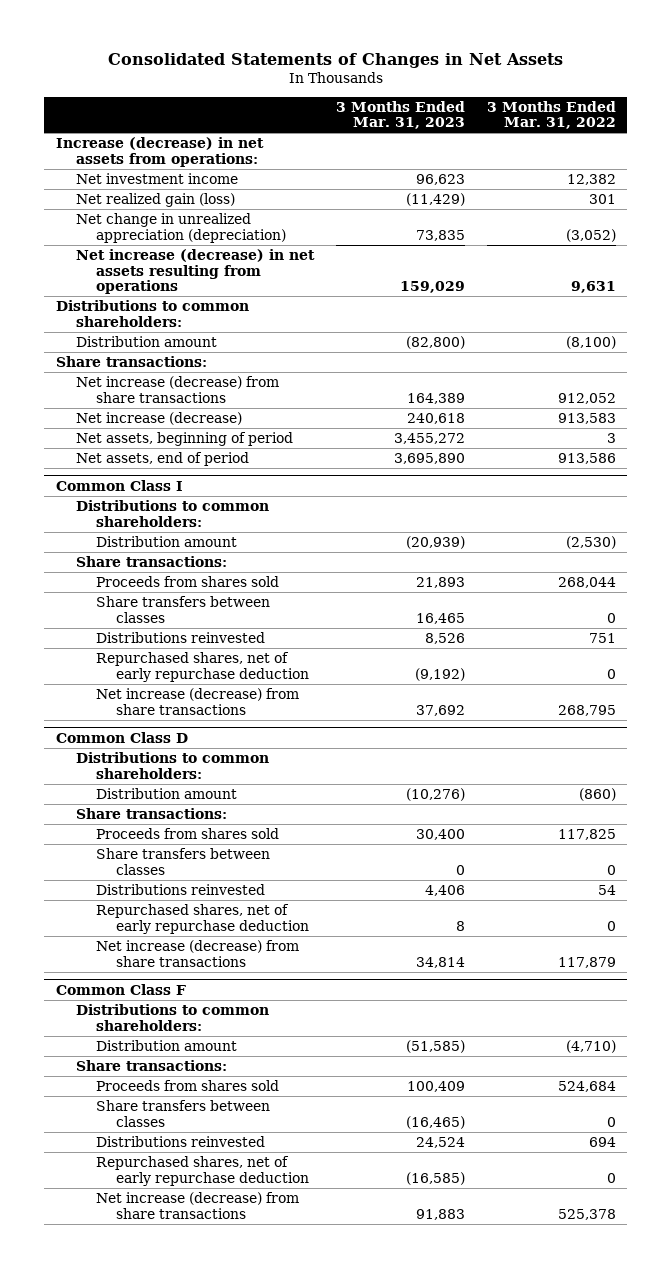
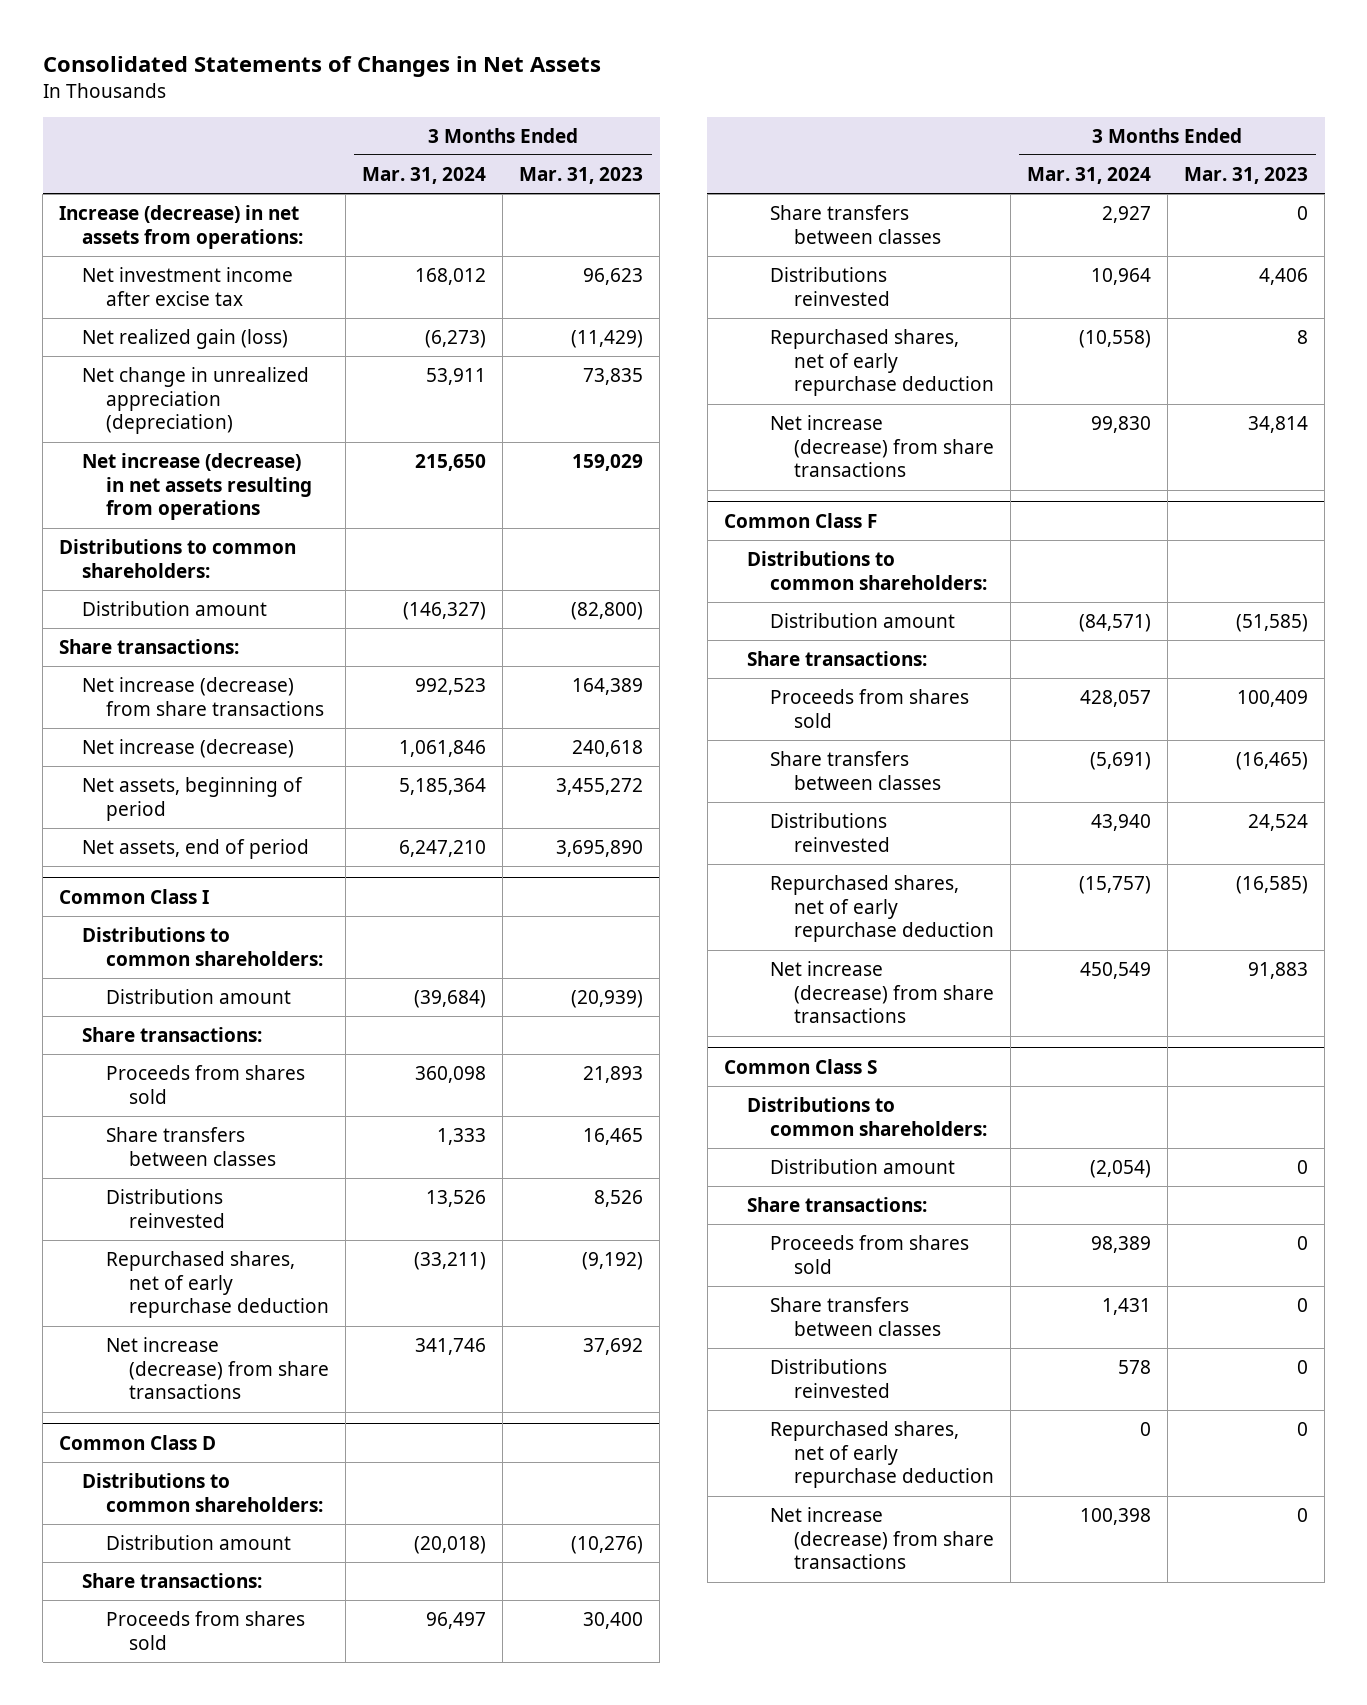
[486,100,616,130] 3 Months Ended Mar. 31, 2022 -> none
none -> [362,166,487,184] Mar. 31, 2024
[75,173,238,185] Net investment income -> [82,266,294,306] Net investment income after excise tax
none -> [723,1058,877,1074] Common Class S
none -> [747,1096,988,1136] Distributions to common shareholders:
none -> [770,1158,956,1174] Distribution amount
none -> [747,1196,928,1212] Share transactions:
none -> [770,1234,970,1274] Proceeds from shares sold
none -> [770,1296,941,1336] Share transfers between classes
none -> [770,1358,890,1398] Distributions reinvested
none -> [770,1420,994,1489] Repurchased shares, net of early repurchase deduction
none -> [770,1506,994,1570] Net increase (decrease) from share transactions

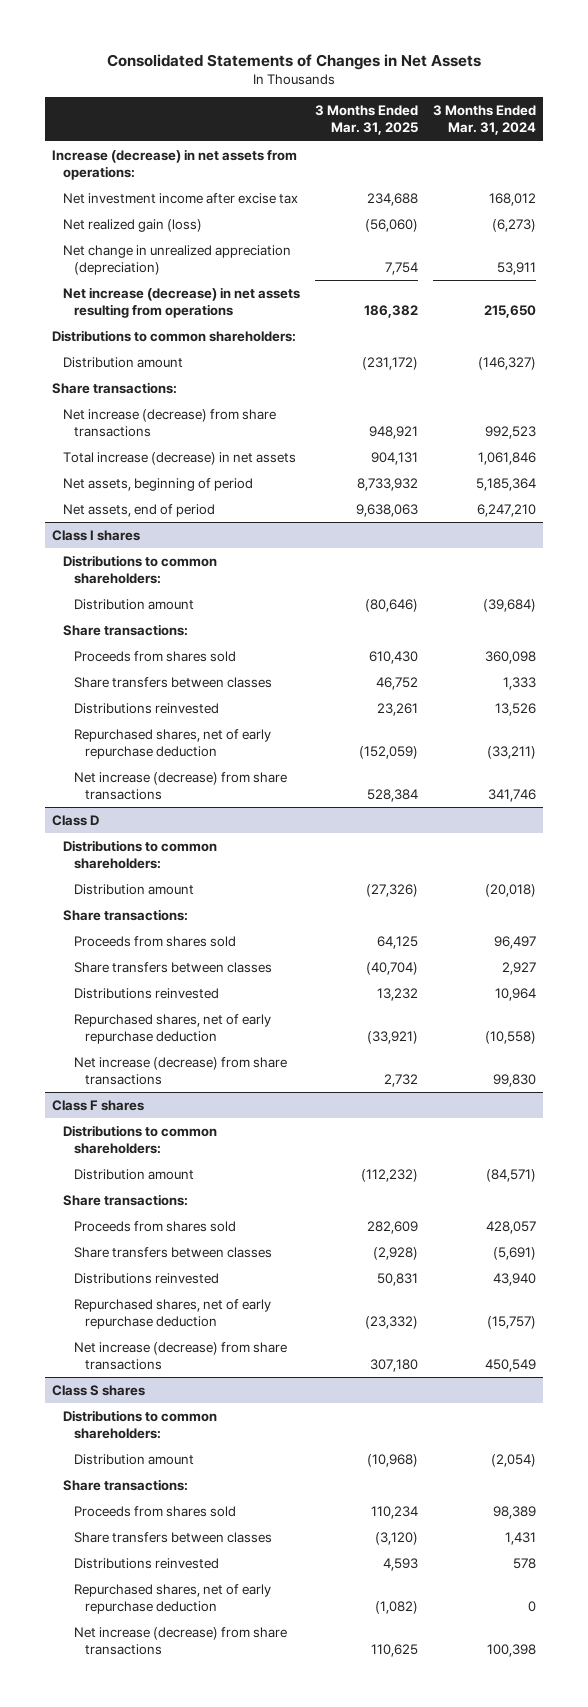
[519,166,644,184] Mar. 31, 2023 -> none
none -> [315,105,419,136] 3 Months Ended Mar. 31, 2025
[82,738,295,758] Net increase (decrease) -> [63,451,297,465] Total increase (decrease) in net assets
[59,888,210,904] Common Class I -> [52,529,141,541] Class I shares
[59,1434,217,1450] Common Class D -> [52,814,100,826] Class D
[723,512,877,528] Common Class F -> [52,1099,145,1111] Class F shares
[723,1058,877,1074] Common Class S -> [52,1384,146,1396] Class S shares

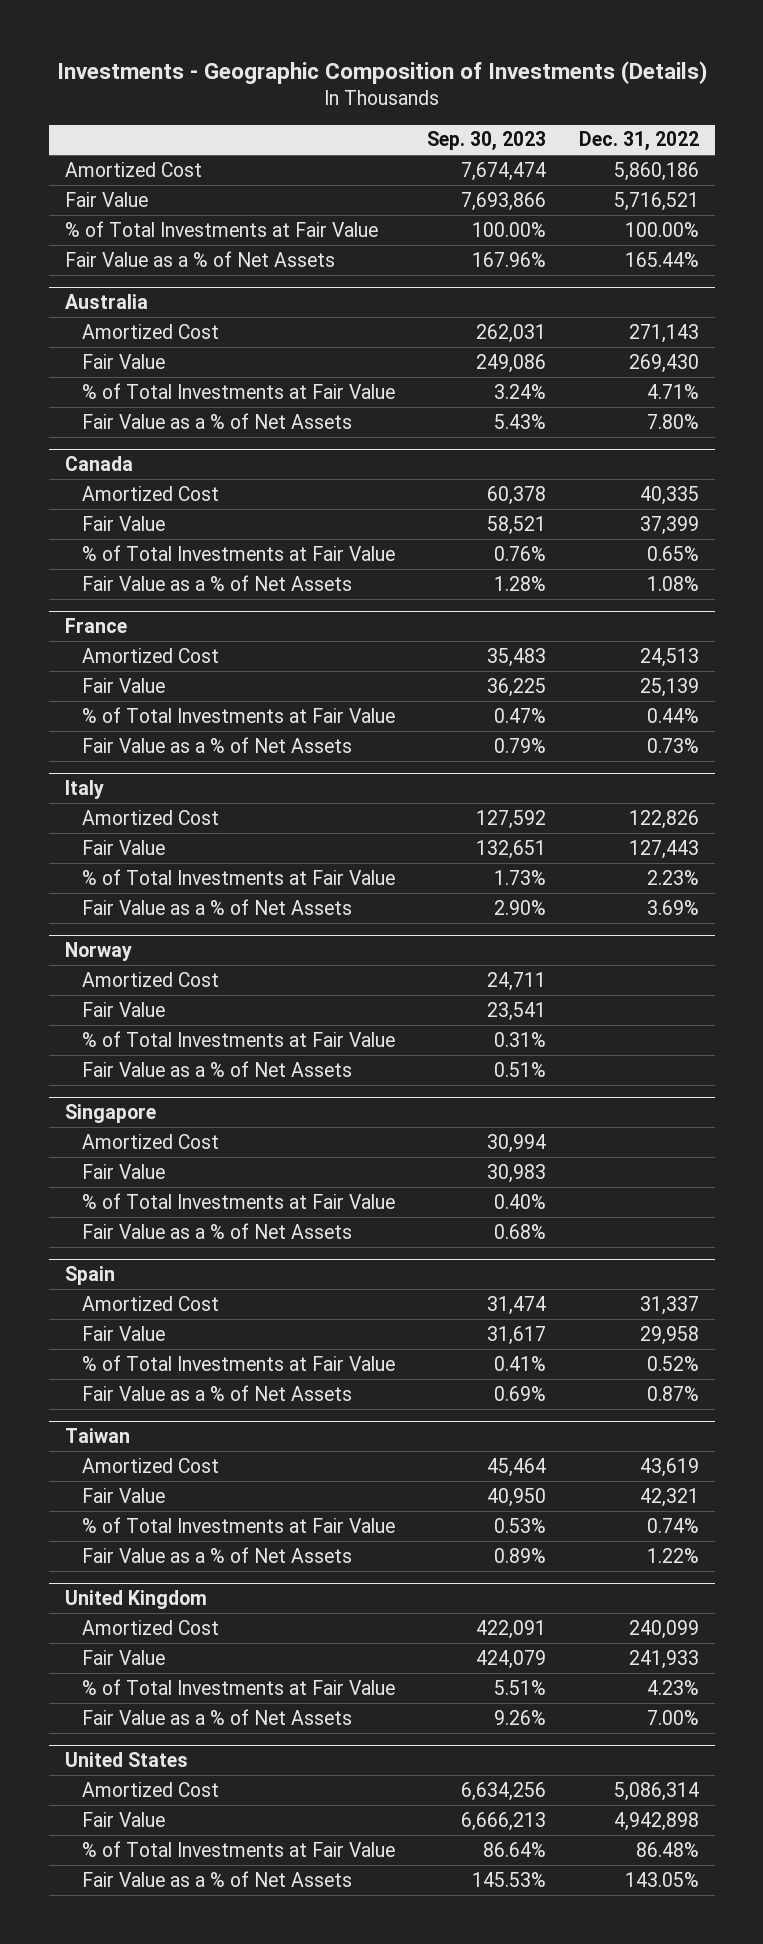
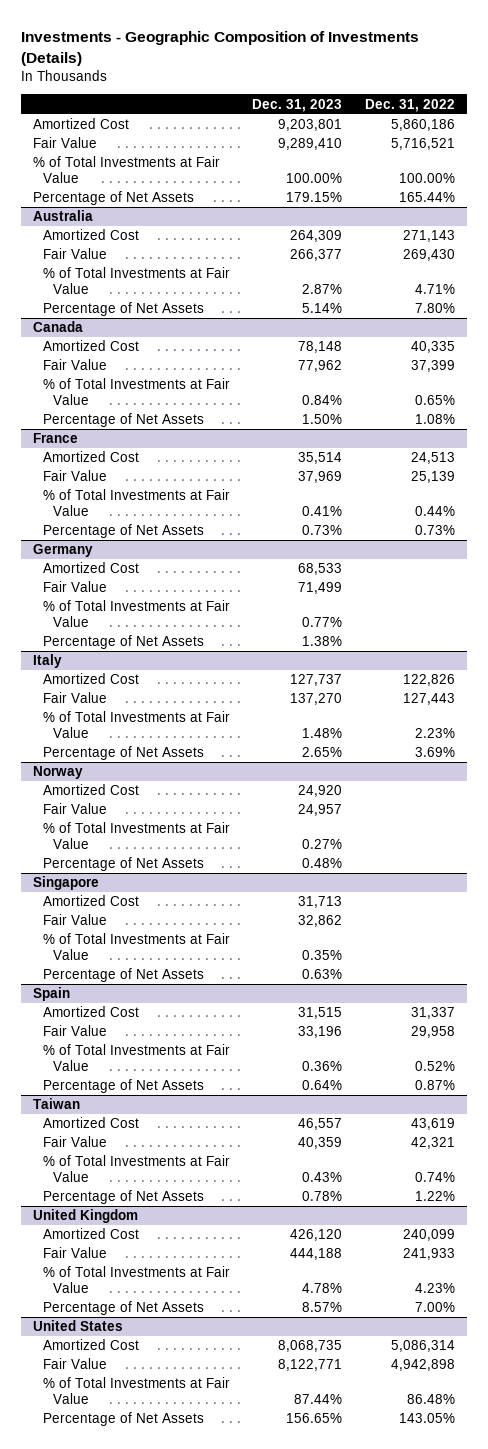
[427,131,547,152] Sep. 30, 2023 -> none
none -> [252,98,343,112] Dec. 31, 2023
[64,250,335,267] Fair Value as a % of Net Assets -> [32,191,194,206] Percentage of Net Assets
[82,412,353,429] Fair Value as a % of Net Assets -> [42,302,204,317] Percentage of Net Assets
[82,574,353,591] Fair Value as a % of Net Assets -> [42,413,204,428] Percentage of Net Assets
[82,736,353,753] Fair Value as a % of Net Assets -> [42,524,204,539] Percentage of Net Assets
none -> [32,544,93,558] Germany
none -> [42,562,139,574] Amortized Cost
none -> [42,581,107,593] Fair Value
none -> [42,600,230,627] % of Total Investments at Fair Value
none -> [42,635,204,650] Percentage of Net Assets
[82,898,353,915] Fair Value as a % of Net Assets -> [42,746,204,761] Percentage of Net Assets
[82,1060,353,1077] Fair Value as a % of Net Assets -> [42,857,204,872] Percentage of Net Assets
[82,1222,353,1239] Fair Value as a % of Net Assets -> [42,968,204,983] Percentage of Net Assets
[82,1384,353,1401] Fair Value as a % of Net Assets -> [42,1079,204,1094] Percentage of Net Assets
[82,1546,353,1563] Fair Value as a % of Net Assets -> [42,1190,204,1205] Percentage of Net Assets
[82,1708,353,1725] Fair Value as a % of Net Assets -> [42,1301,204,1316] Percentage of Net Assets
[82,1870,353,1887] Fair Value as a % of Net Assets -> [42,1412,204,1427] Percentage of Net Assets

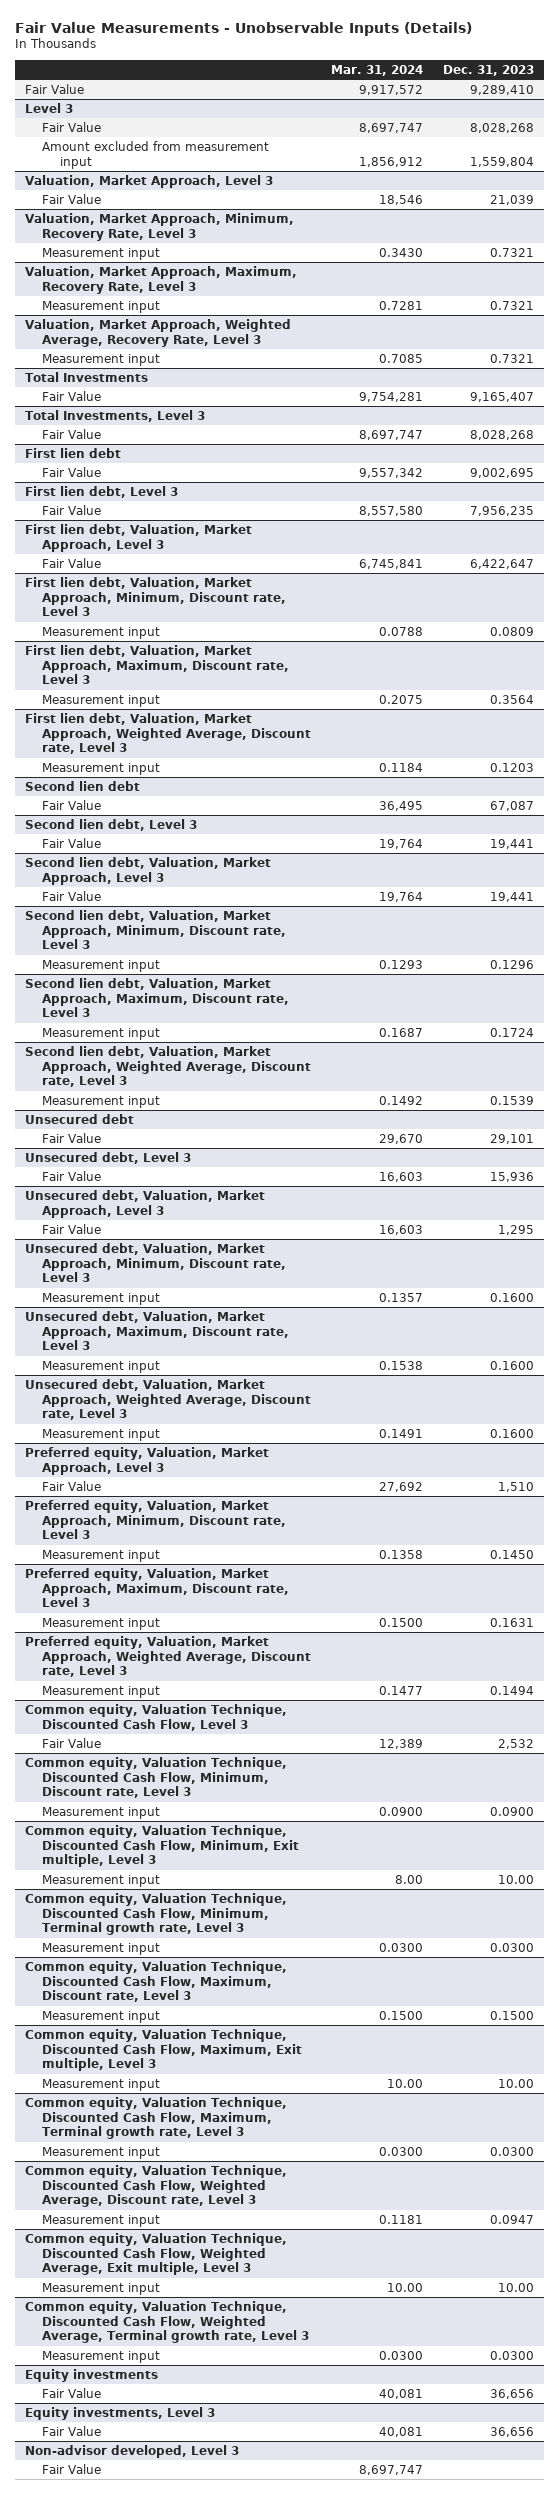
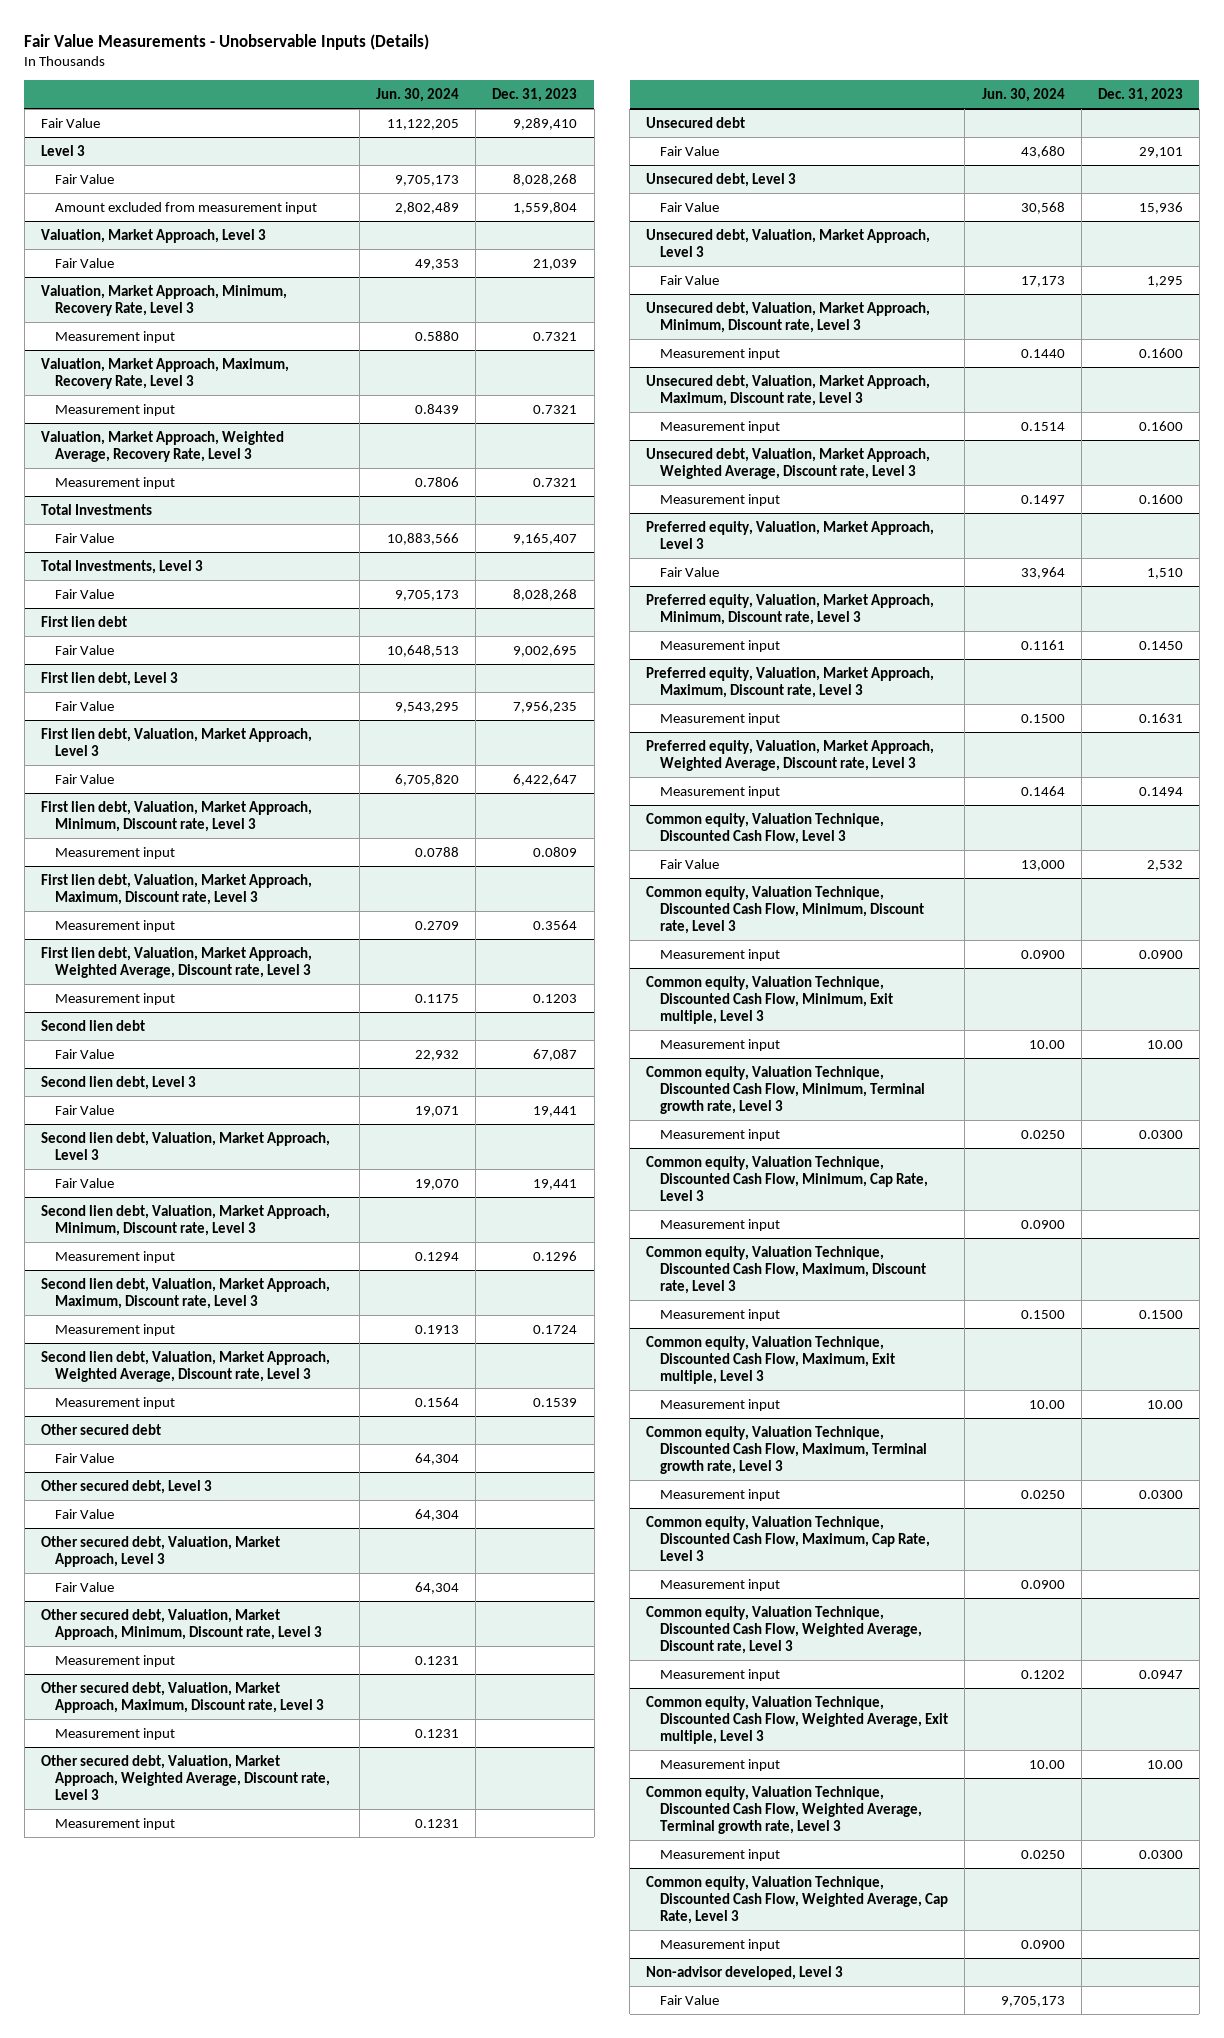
[331,64,424,76] Mar. 31, 2024 -> none
none -> [376,87,460,102] Jun. 30, 2024
none -> [40,1423,161,1435] Other secured debt
none -> [54,1452,114,1463] Fair Value
none -> [40,1479,212,1494] Other secured debt, Level 3
none -> [54,1508,114,1519] Fair Value
none -> [40,1535,280,1567] Other secured debt, Valuation, Market Approach, Level 3
none -> [54,1581,114,1592] Fair Value
none -> [40,1608,322,1640] Other secured debt, Valuation, Market Approach, Minimum, Discount rate, Level 3
none -> [54,1654,175,1667] Measurement input
none -> [40,1681,324,1713] Other secured debt, Valuation, Market Approach, Maximum, Discount rate, Level 3
none -> [54,1727,175,1740] Measurement input
none -> [40,1754,330,1800] Other secured debt, Valuation, Market Approach, Weighted Average, Discount rate, Level 3
none -> [54,1817,175,1830] Measurement input
none -> [646,1155,929,1201] Common equity, Valuation Technique, Discounted Cash Flow, Minimum, Cap Rate, Level 3
none -> [660,1218,781,1231] Measurement input
none -> [646,1515,931,1561] Common equity, Valuation Technique, Discounted Cash Flow, Maximum, Cap Rate, Level 3
none -> [660,1578,781,1591] Measurement input
[24,2368,158,2382] Equity investments -> none
[42,2387,102,2398] Fair Value -> none
[24,2406,215,2420] Equity investments, Level 3 -> none
[42,2425,102,2436] Fair Value -> none
none -> [646,1875,949,1924] Common equity, Valuation Technique, Discounted Cash Flow, Weighted Average, Cap Rate, Level 3
none -> [660,1938,781,1951] Measurement input

